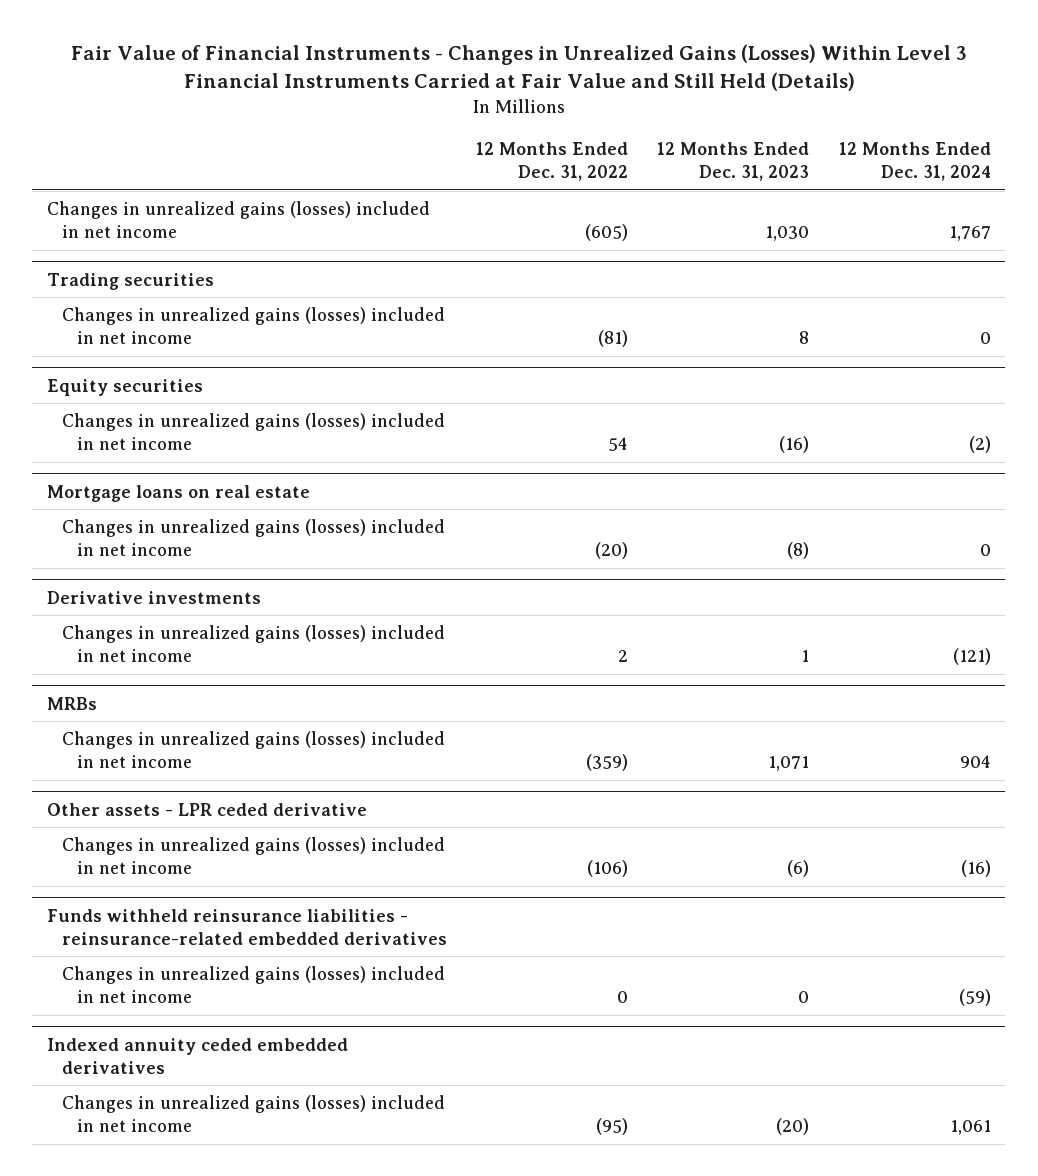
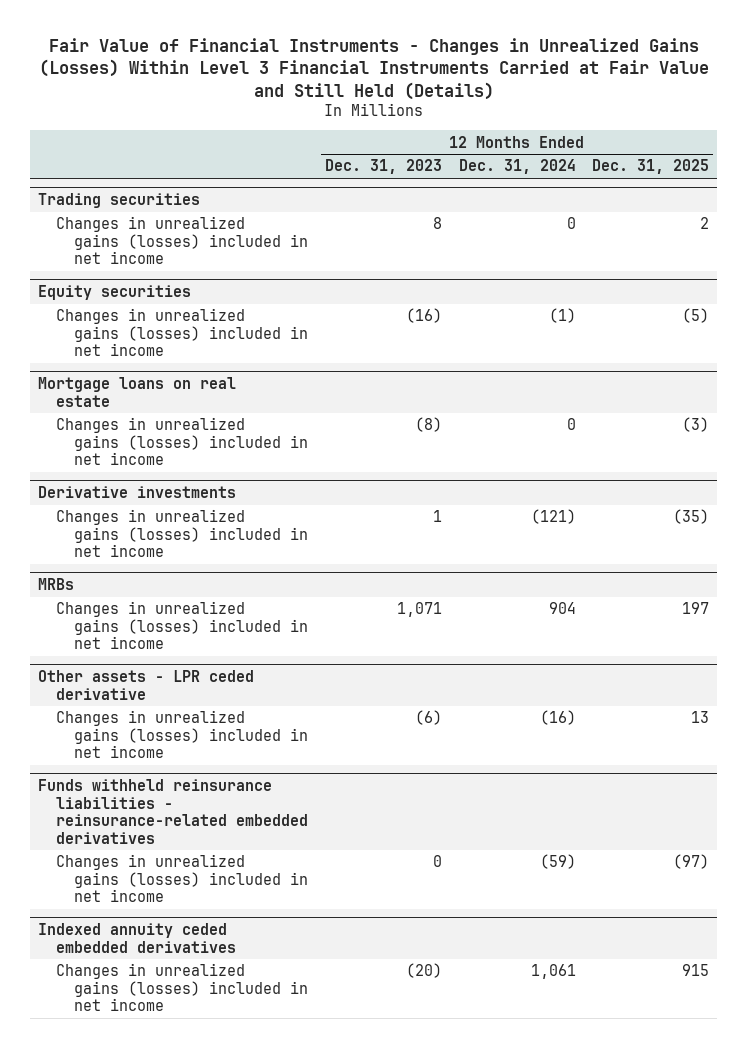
[476,141,629,182] 12 Months Ended Dec. 31, 2022 -> none
none -> [592,159,710,175] Dec. 31, 2025
[47,201,431,239] Changes in unrealized gains (losses) included in net income -> none
[968,436,991,454] (2) -> [548,308,576,324] (1)

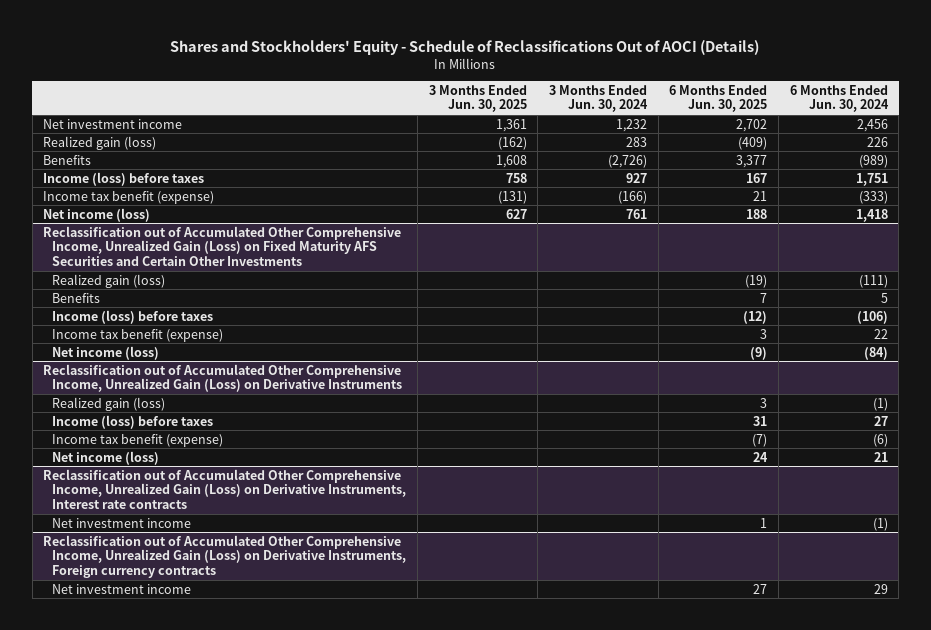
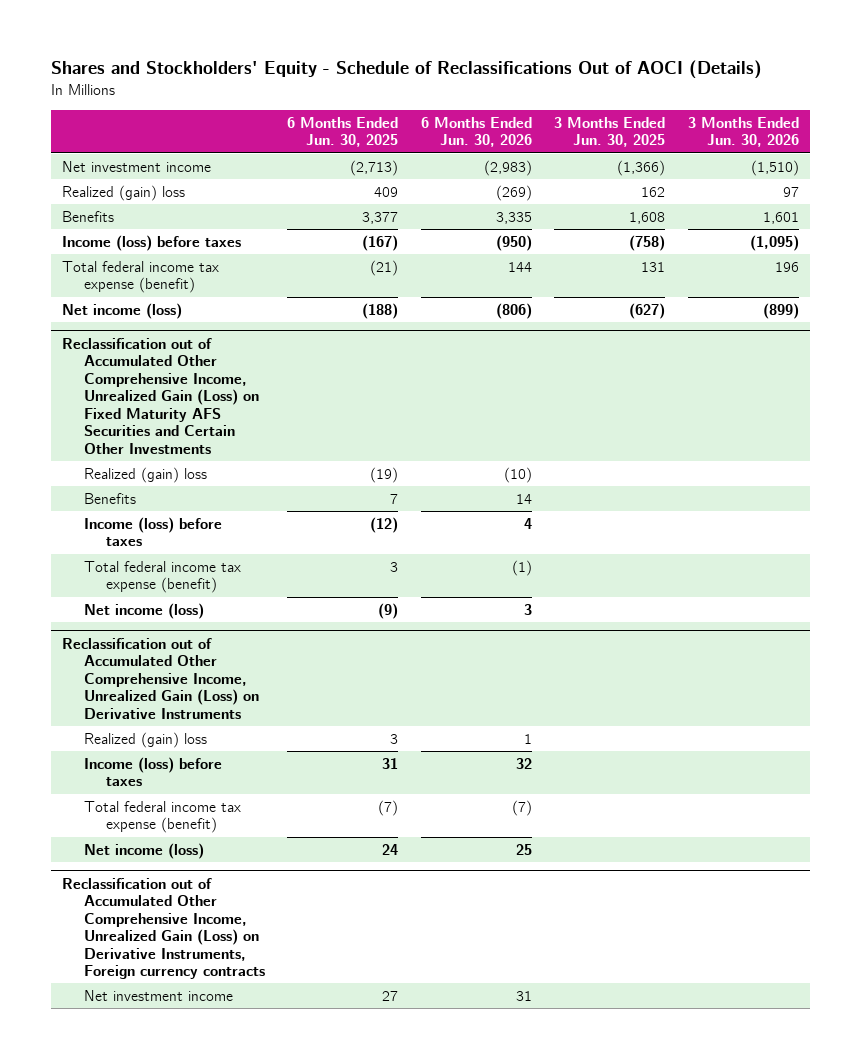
[548,84,648,113] 3 Months Ended Jun. 30, 2024 -> none
[789,84,889,113] 6 Months Ended Jun. 30, 2024 -> none
none -> [420,116,532,148] 6 Months Ended Jun. 30, 2026
none -> [687,116,799,148] 3 Months Ended Jun. 30, 2026
[495,118,527,132] 1,361 -> [617,159,666,176] (1,366)
[736,118,768,132] 2,702 -> [350,159,399,176] (2,713)
[43,135,157,150] Realized gain (loss) -> [61,184,185,201] Realized (gain) loss
[497,136,527,150] (162) -> [641,186,666,197] 162
[738,136,768,150] (409) -> [374,186,399,197] 409
[505,172,527,183] 758 -> [629,234,666,251] (758)
[746,172,768,183] 167 -> [362,234,399,251] (167)
[43,190,215,204] Income tax benefit (expense) -> [61,260,219,294] Total federal income tax expense (benefit)
[497,190,527,204] (131) -> [641,261,666,272] 131
[753,190,768,201] 21 -> [370,259,399,276] (21)
[505,208,527,219] 627 -> [629,302,666,319] (627)
[746,208,768,219] 188 -> [362,302,399,319] (188)
[52,273,166,288] Realized gain (loss) -> [83,466,207,483] Realized (gain) loss
[52,328,224,342] Income tax benefit (expense) -> [83,560,241,594] Total federal income tax expense (benefit)
[52,396,166,411] Realized gain (loss) -> [83,731,207,748] Realized (gain) loss
[52,433,224,447] Income tax benefit (expense) -> [83,800,241,834] Total federal income tax expense (benefit)
[43,468,407,509] Reclassification out of Accumulated Other Comprehensive Income, Unrealized Gain (Loss) on Derivative Instruments, Interest rate contracts -> none
[52,517,192,528] Net investment income -> none

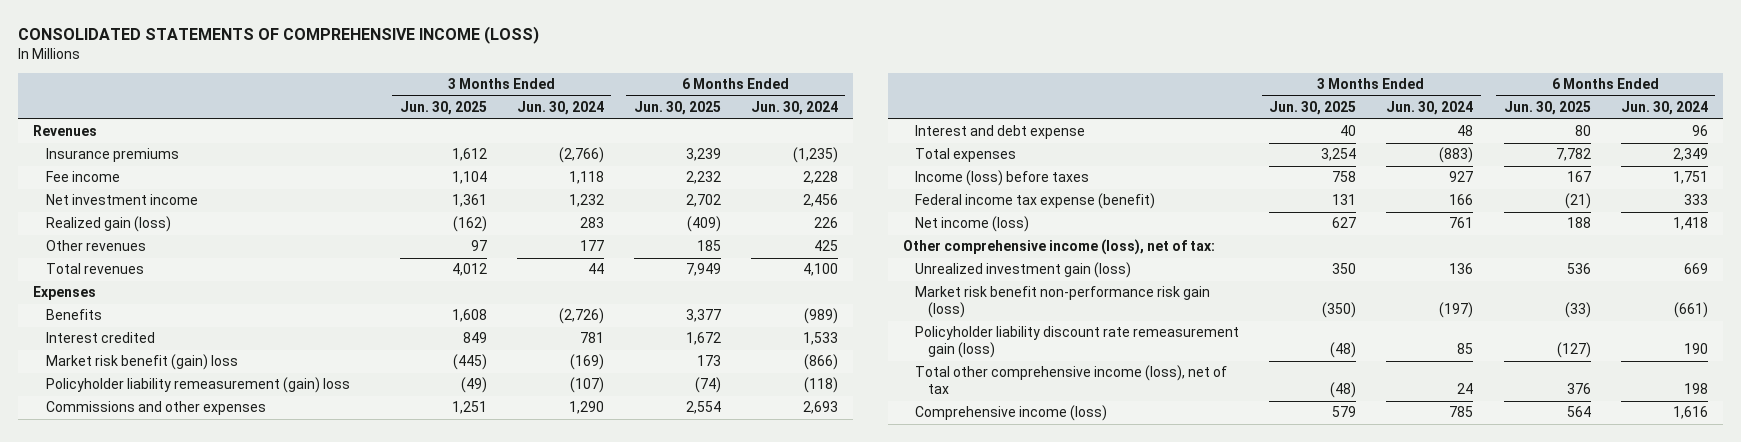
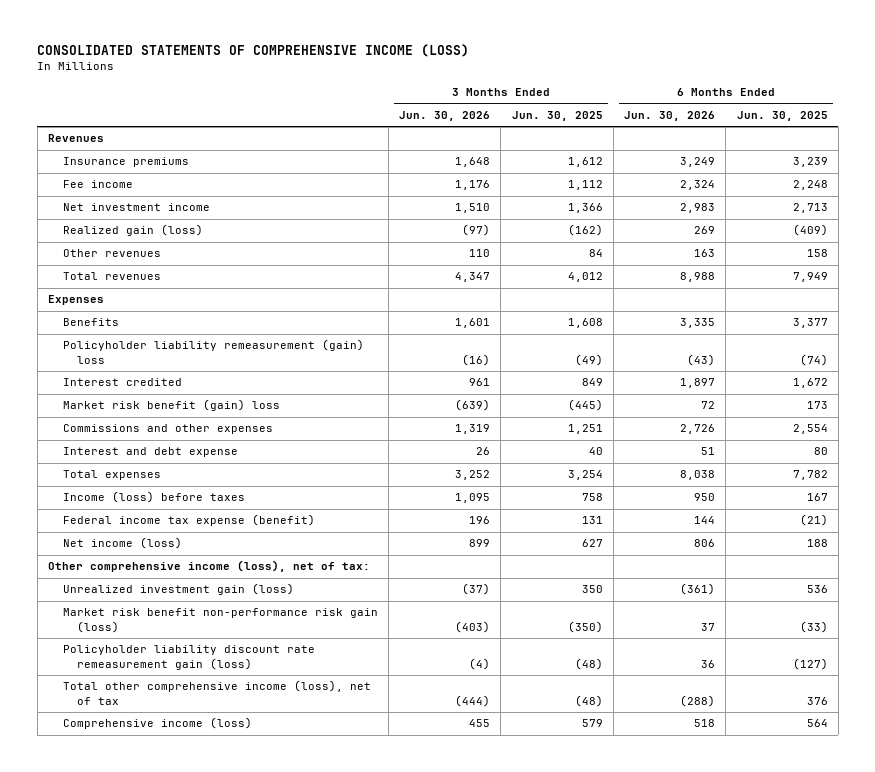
[516,101,604,116] Jun. 30, 2024 -> none
[750,101,838,116] Jun. 30, 2024 -> none
none -> [399,111,491,122] Jun. 30, 2026
none -> [624,111,716,122] Jun. 30, 2026
[451,171,487,185] 1,104 -> [567,180,603,191] 1,112
[685,171,721,185] 2,232 -> [792,180,828,191] 2,248
[451,194,487,208] 1,361 -> [567,203,603,214] 1,366
[685,194,721,208] 2,702 -> [792,203,828,214] 2,713
[470,240,487,252] 97 -> [588,249,603,258] 84
[696,240,721,252] 185 -> [806,249,828,258] 158
[45,377,350,394] Policyholder liability remeasurement (gain) loss -> [62,339,364,364] Policyholder liability remeasurement (gain) loss

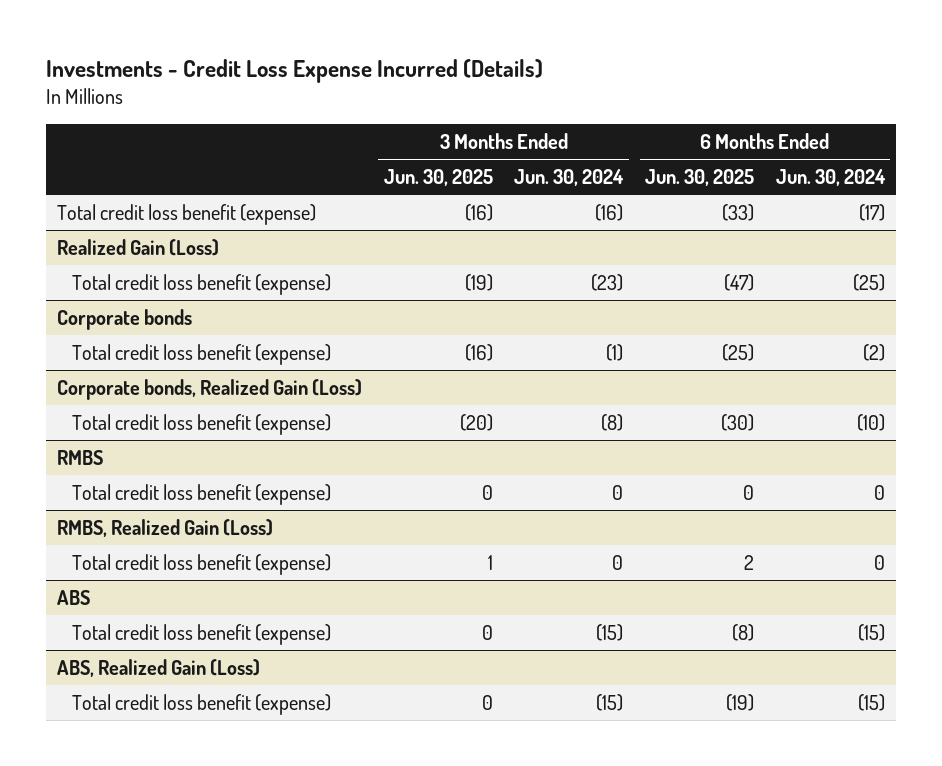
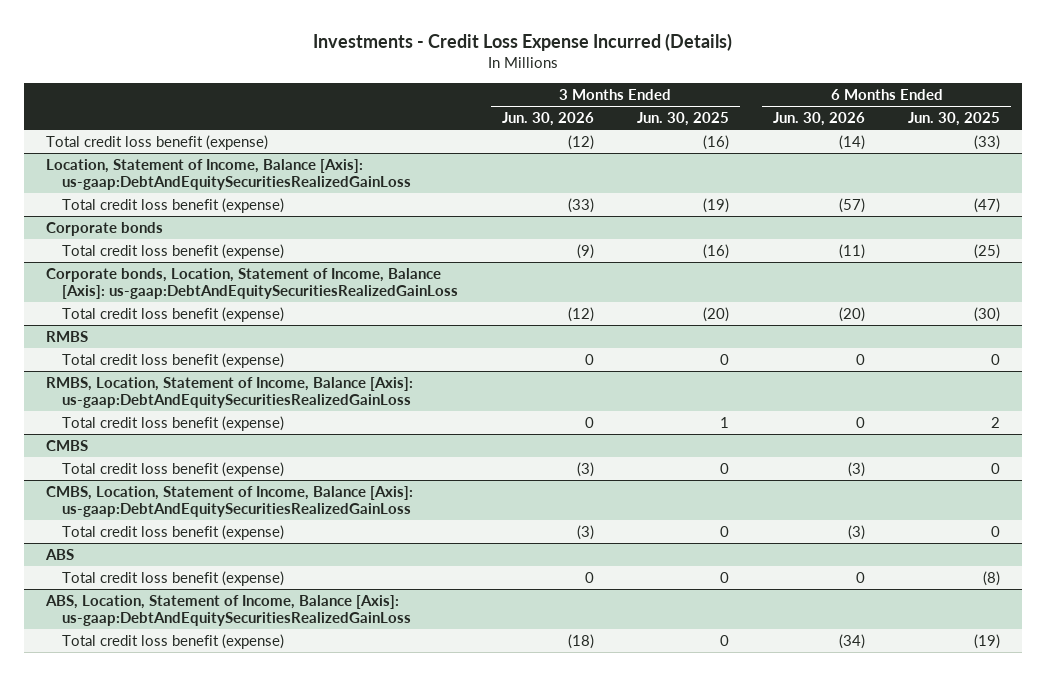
[514,169,625,187] Jun. 30, 2024 -> none
[775,169,886,187] Jun. 30, 2024 -> none
none -> [501,112,594,127] Jun. 30, 2026
none -> [772,112,865,127] Jun. 30, 2026
[56,238,219,256] Realized Gain (Loss) -> none
none -> [45,158,412,191] Location, Statement of Income, Balance [Axis]: us-gaap:DebtAndEquitySecuritiesRealizedGainLoss
[56,378,362,400] Corporate bonds, Realized Gain (Loss) -> none
none -> [45,267,459,300] Corporate bonds, Location, Statement of Income, Balance [Axis]: us-gaap:DebtAndEquitySecuritiesRealizedGainLoss
[56,518,273,537] RMBS, Realized Gain (Loss) -> none
none -> [45,376,413,409] RMBS, Location, Statement of Income, Balance [Axis]: us-gaap:DebtAndEquitySecuritiesRealizedGainLoss
none -> [45,439,88,451] CMBS
none -> [62,461,285,477] Total credit loss benefit (expense)
none -> [45,485,413,518] CMBS, Location, Statement of Income, Balance [Axis]: us-gaap:DebtAndEquitySecuritiesRealizedGainLoss
none -> [62,524,285,540] Total credit loss benefit (expense)
[56,658,260,677] ABS, Realized Gain (Loss) -> none
none -> [44,594,412,627] ABS, Location, Statement of Income, Balance [Axis]: us-gaap:DebtAndEquitySecuritiesRealizedGainLoss

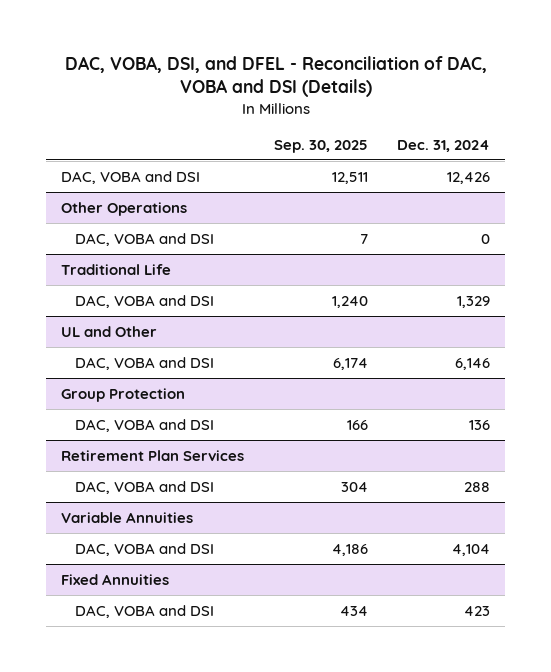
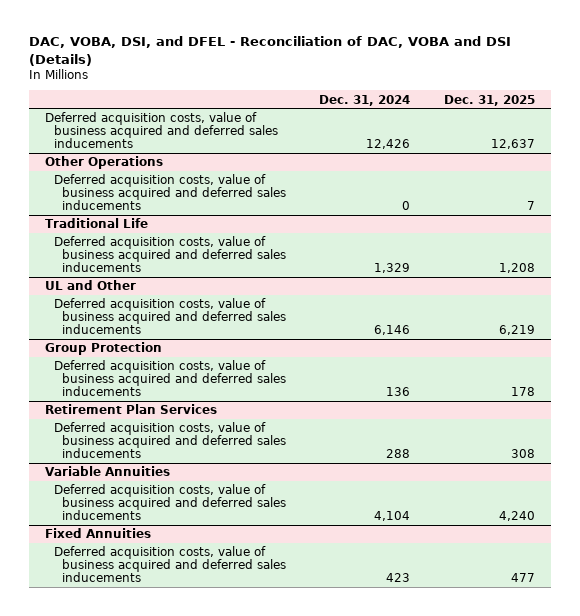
[273,139,368,153] Sep. 30, 2025 -> none
none -> [443,94,535,106] Dec. 31, 2025
[61,170,201,184] DAC, VOBA and DSI -> [45,112,278,149] Deferred acquisition costs, value of business acquired and deferred sales inducements
[75,232,215,246] DAC, VOBA and DSI -> [53,174,286,211] Deferred acquisition costs, value of business acquired and deferred sales inducements
[75,294,215,308] DAC, VOBA and DSI -> [53,236,286,273] Deferred acquisition costs, value of business acquired and deferred sales inducements
[75,356,215,370] DAC, VOBA and DSI -> [53,298,286,335] Deferred acquisition costs, value of business acquired and deferred sales inducements
[75,418,215,432] DAC, VOBA and DSI -> [53,360,286,397] Deferred acquisition costs, value of business acquired and deferred sales inducements
[75,480,215,494] DAC, VOBA and DSI -> [53,422,286,459] Deferred acquisition costs, value of business acquired and deferred sales inducements
[75,542,215,556] DAC, VOBA and DSI -> [53,484,286,521] Deferred acquisition costs, value of business acquired and deferred sales inducements
[75,604,215,618] DAC, VOBA and DSI -> [53,546,286,583] Deferred acquisition costs, value of business acquired and deferred sales inducements

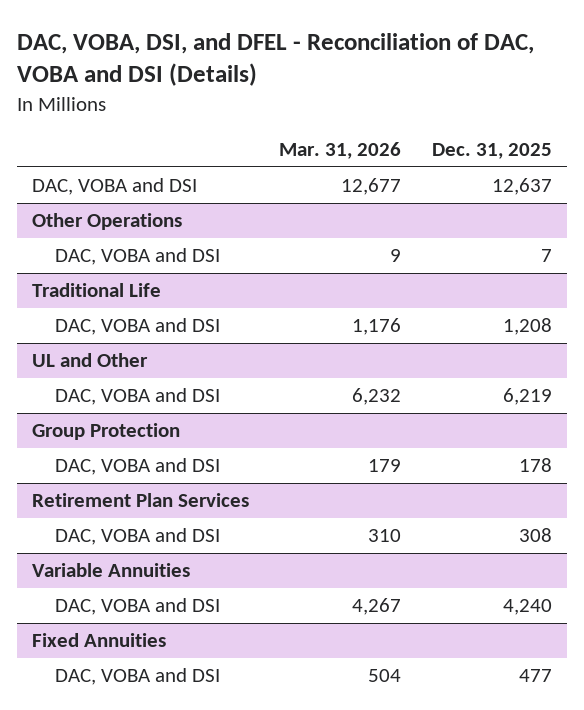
[319,94,411,106] Dec. 31, 2024 -> none
none -> [279,142,402,160] Mar. 31, 2026
[45,112,278,149] Deferred acquisition costs, value of business acquired and deferred sales inducements -> [32,178,198,196] DAC, VOBA and DSI
[53,174,286,211] Deferred acquisition costs, value of business acquired and deferred sales inducements -> [54,248,220,266] DAC, VOBA and DSI
[53,236,286,273] Deferred acquisition costs, value of business acquired and deferred sales inducements -> [54,318,220,336] DAC, VOBA and DSI
[53,298,286,335] Deferred acquisition costs, value of business acquired and deferred sales inducements -> [54,388,220,406] DAC, VOBA and DSI
[53,360,286,397] Deferred acquisition costs, value of business acquired and deferred sales inducements -> [54,458,220,476] DAC, VOBA and DSI
[53,422,286,459] Deferred acquisition costs, value of business acquired and deferred sales inducements -> [54,528,220,546] DAC, VOBA and DSI
[53,484,286,521] Deferred acquisition costs, value of business acquired and deferred sales inducements -> [54,598,220,616] DAC, VOBA and DSI
[53,546,286,583] Deferred acquisition costs, value of business acquired and deferred sales inducements -> [54,668,220,686] DAC, VOBA and DSI

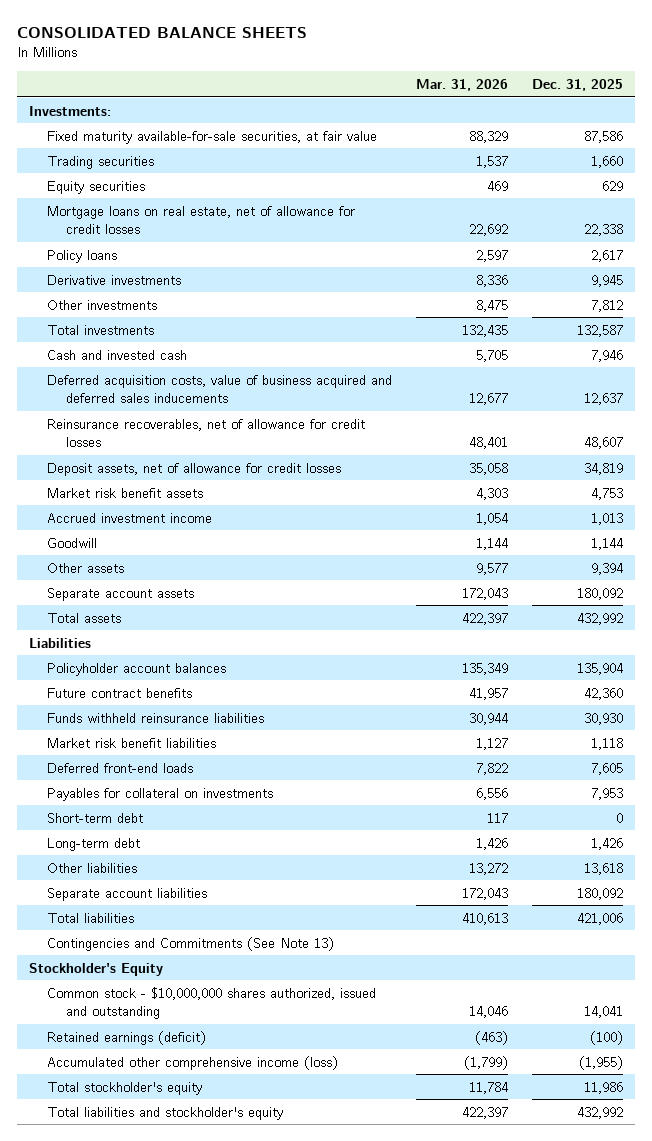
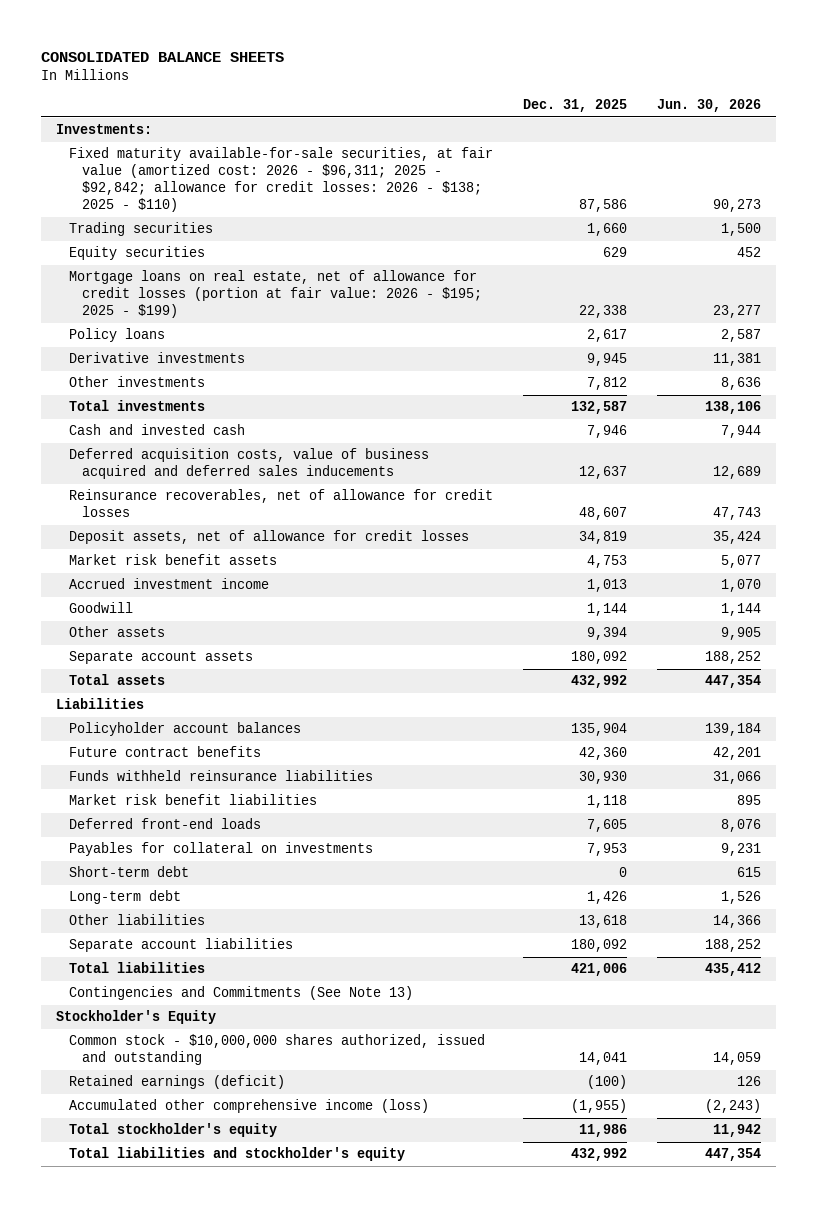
[416,78,509,91] Mar. 31, 2026 -> none
none -> [656,99,761,113] Jun. 30, 2026
[47,130,378,144] Fixed maturity available-for-sale securities, at fair value -> [68,147,493,213] Fixed maturity available-for-sale securities, at fair value (amortized cost: 2026 - $96,311; 2025 - $92,842; allowance for credit losses: 2026 - $138; 2025 - $110)
[47,205,356,234] Mortgage loans on real estate, net of allowance for credit losses -> [68,270,483,319] Mortgage loans on real estate, net of allowance for credit losses (portion at fair value: 2026 - $195; 2025 - $199)

